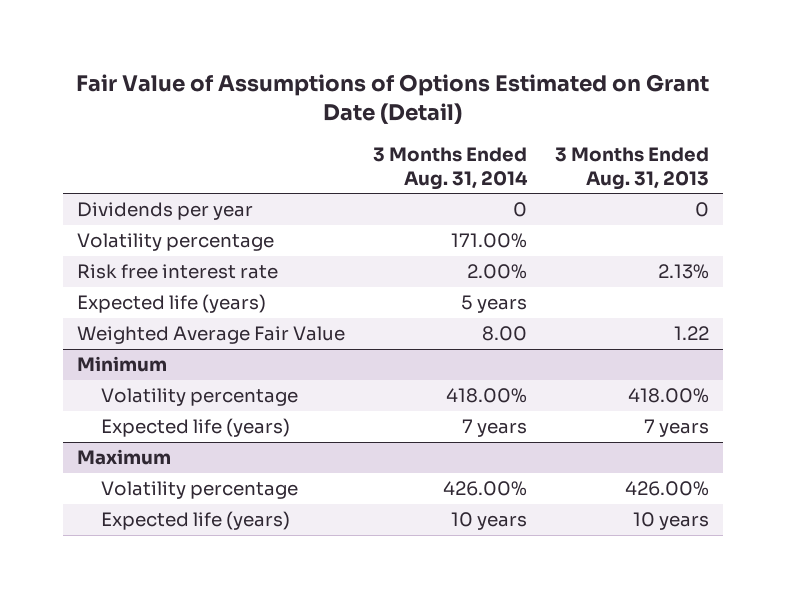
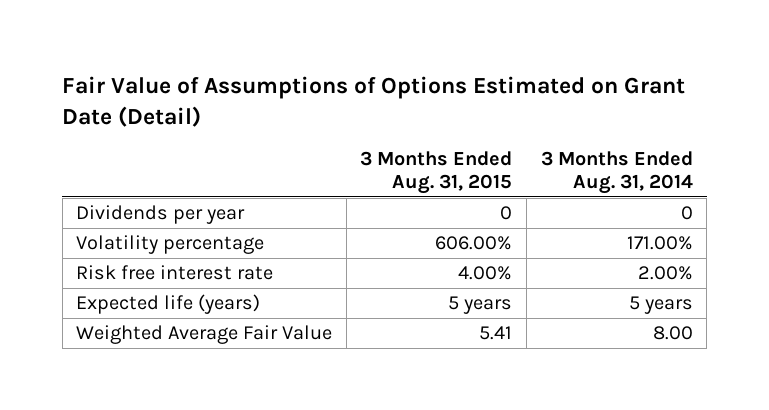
[555,146,710,190] 3 Months Ended Aug. 31, 2013 -> none
none -> [360,151,513,194] 3 Months Ended Aug. 31, 2015
[76,356,167,373] Minimum -> none
[101,388,299,407] Volatility percentage -> none
[101,418,291,438] Expected life (years) -> none
[76,449,171,466] Maximum -> none
[101,481,299,500] Volatility percentage -> none
[101,511,291,531] Expected life (years) -> none

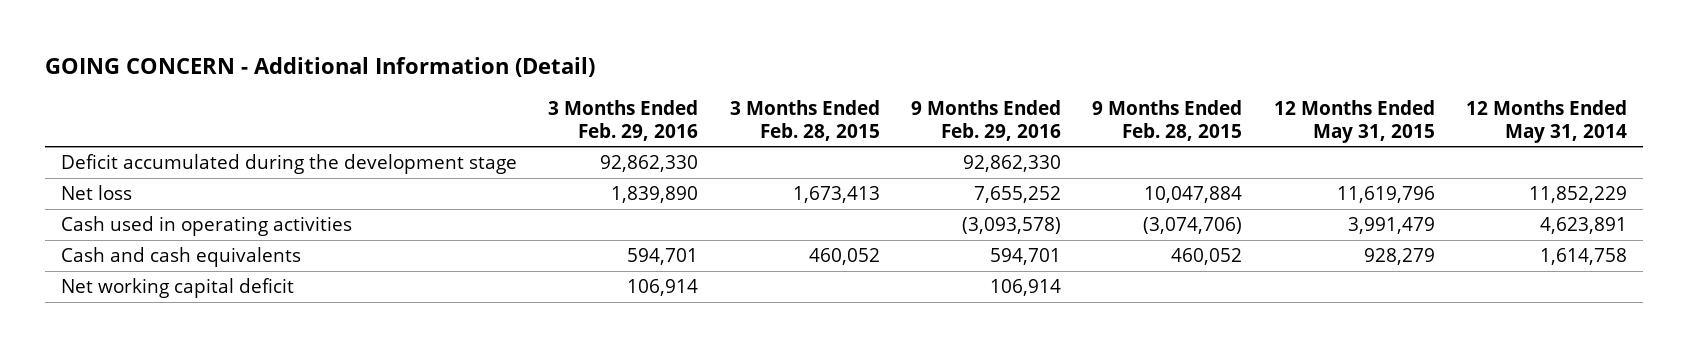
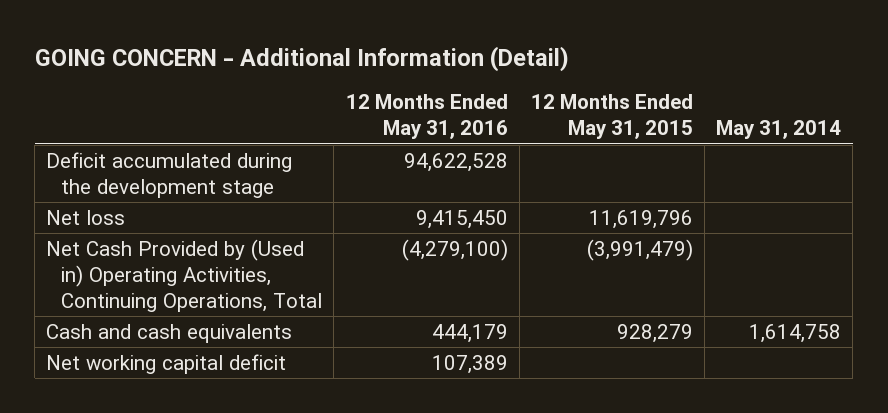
[548,99,699,141] 3 Months Ended Feb. 29, 2016 -> none
[729,99,880,141] 3 Months Ended Feb. 28, 2015 -> none
[910,99,1061,141] 9 Months Ended Feb. 29, 2016 -> none
[1092,99,1243,141] 9 Months Ended Feb. 28, 2015 -> none
[1465,99,1627,143] 12 Months Ended May 31, 2014 -> none
none -> [345,94,508,140] 12 Months Ended May 31, 2016
none -> [716,120,842,140] May 31, 2014
[61,215,353,236] Cash used in operating activities -> [46,238,323,312] Net Cash Provided by (Used in) Operating Activities, Continuing Operations, Total
[1347,216,1435,234] 3,991,479 -> [586,238,693,261] (3,991,479)

